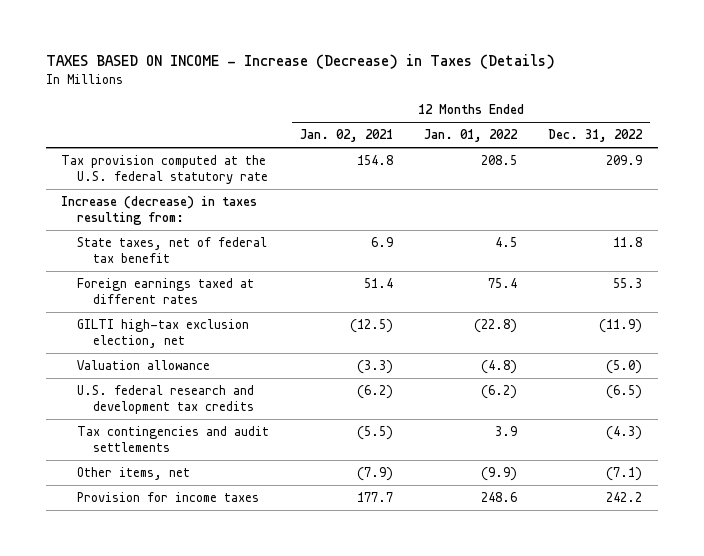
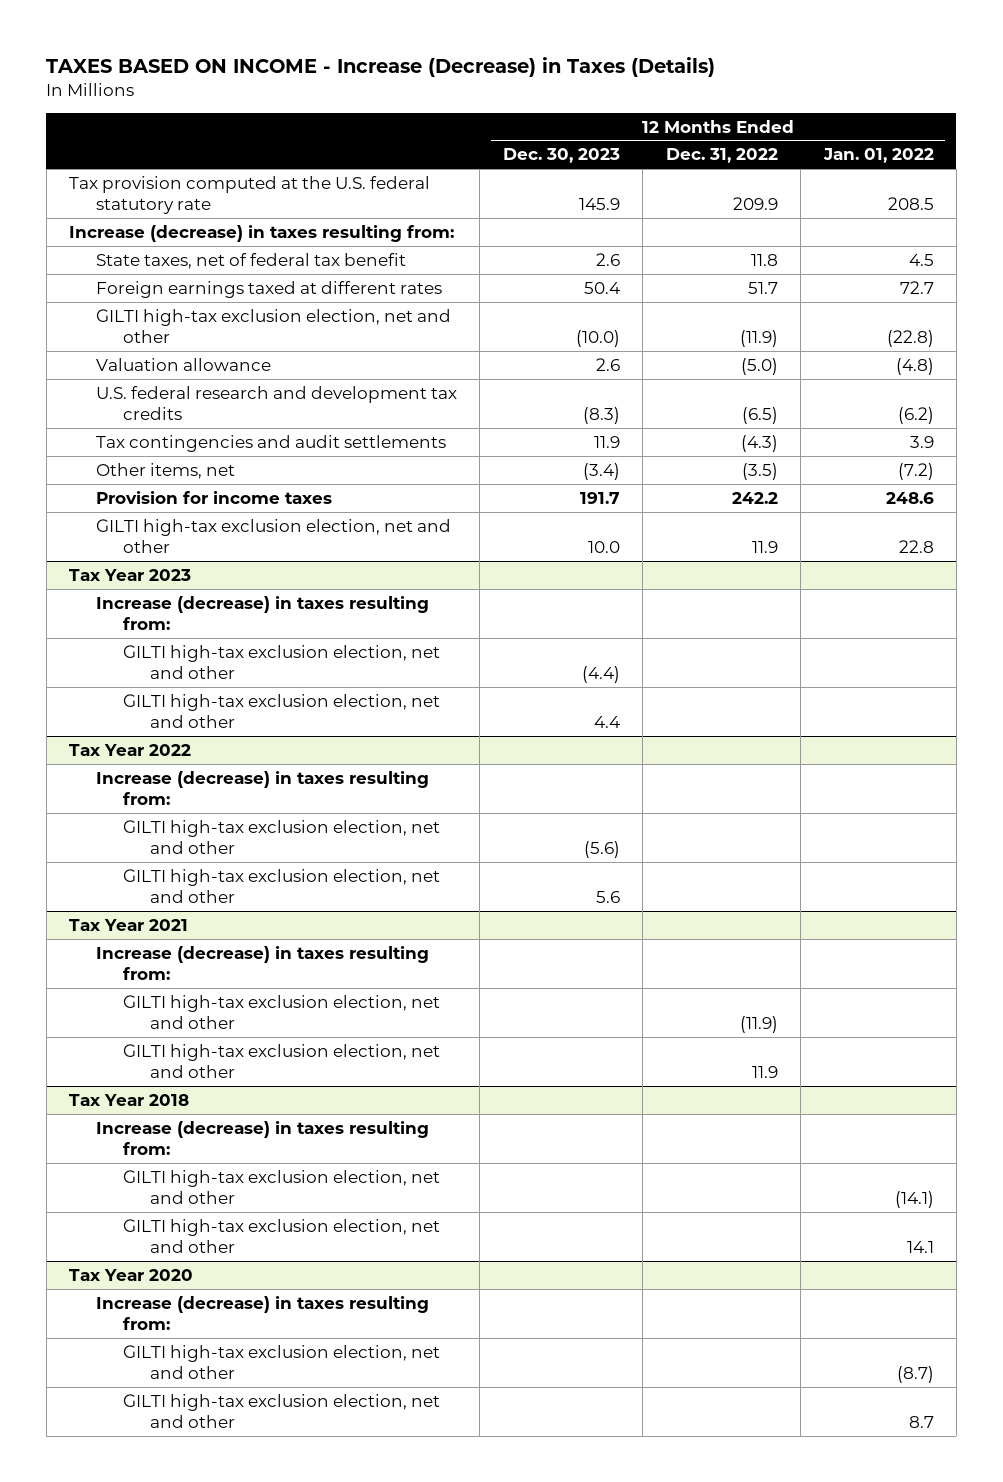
[300,129,394,143] Jan. 02, 2021 -> none
none -> [502,148,620,164] Dec. 30, 2023
[488,278,518,289] 75.4 -> [899,280,934,294] 72.7
[613,278,643,289] 55.3 -> [747,281,778,294] 51.7
[77,319,250,348] GILTI high-tax exclusion election, net -> [96,308,452,344] GILTI high-tax exclusion election, net and other
[481,467,518,482] (9.9) -> [897,462,934,480] (7.2)
[606,467,643,482] (7.1) -> [741,462,778,480] (3.5)
none -> [96,518,452,554] GILTI high-tax exclusion election, net and other
none -> [69,568,192,581] Tax Year 2023
none -> [96,595,430,631] Increase (decrease) in taxes resulting from:
none -> [123,644,441,680] GILTI high-tax exclusion election, net and other
none -> [123,693,441,729] GILTI high-tax exclusion election, net and other
none -> [69,743,192,756] Tax Year 2022
none -> [96,770,430,806] Increase (decrease) in taxes resulting from:
none -> [123,819,441,855] GILTI high-tax exclusion election, net and other
none -> [123,868,441,904] GILTI high-tax exclusion election, net and other
none -> [69,918,189,931] Tax Year 2021
none -> [96,945,430,981] Increase (decrease) in taxes resulting from:
none -> [123,994,441,1030] GILTI high-tax exclusion election, net and other
none -> [123,1043,441,1079] GILTI high-tax exclusion election, net and other
none -> [69,1093,190,1106] Tax Year 2018
none -> [96,1120,430,1156] Increase (decrease) in taxes resulting from:
none -> [123,1169,441,1205] GILTI high-tax exclusion election, net and other
none -> [123,1218,441,1254] GILTI high-tax exclusion election, net and other
none -> [69,1268,194,1281] Tax Year 2020
none -> [96,1295,430,1331] Increase (decrease) in taxes resulting from:
none -> [123,1344,441,1380] GILTI high-tax exclusion election, net and other
none -> [123,1393,441,1429] GILTI high-tax exclusion election, net and other

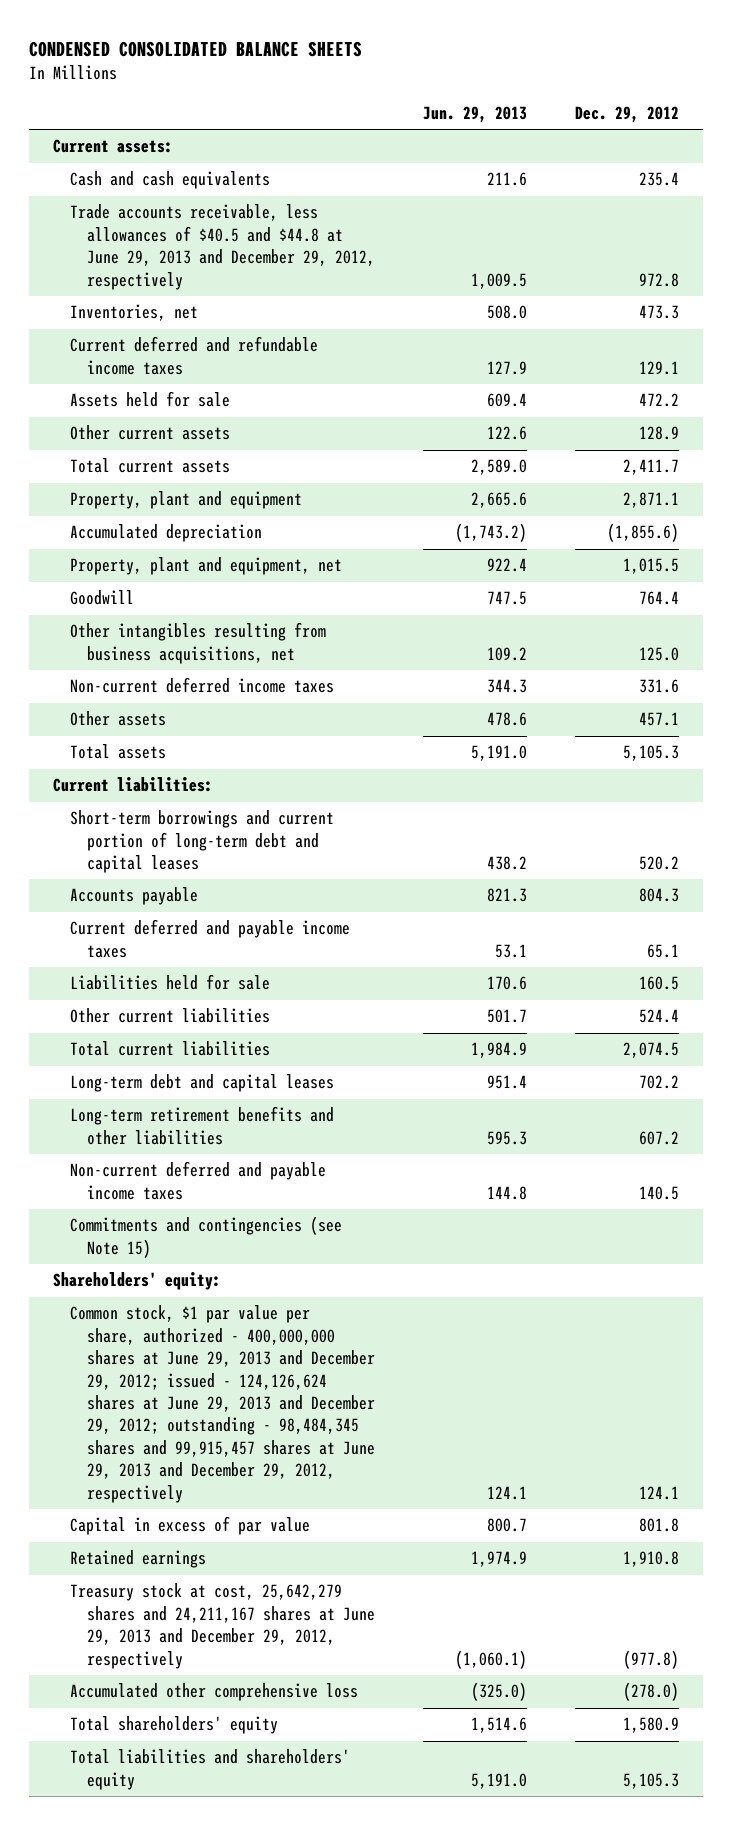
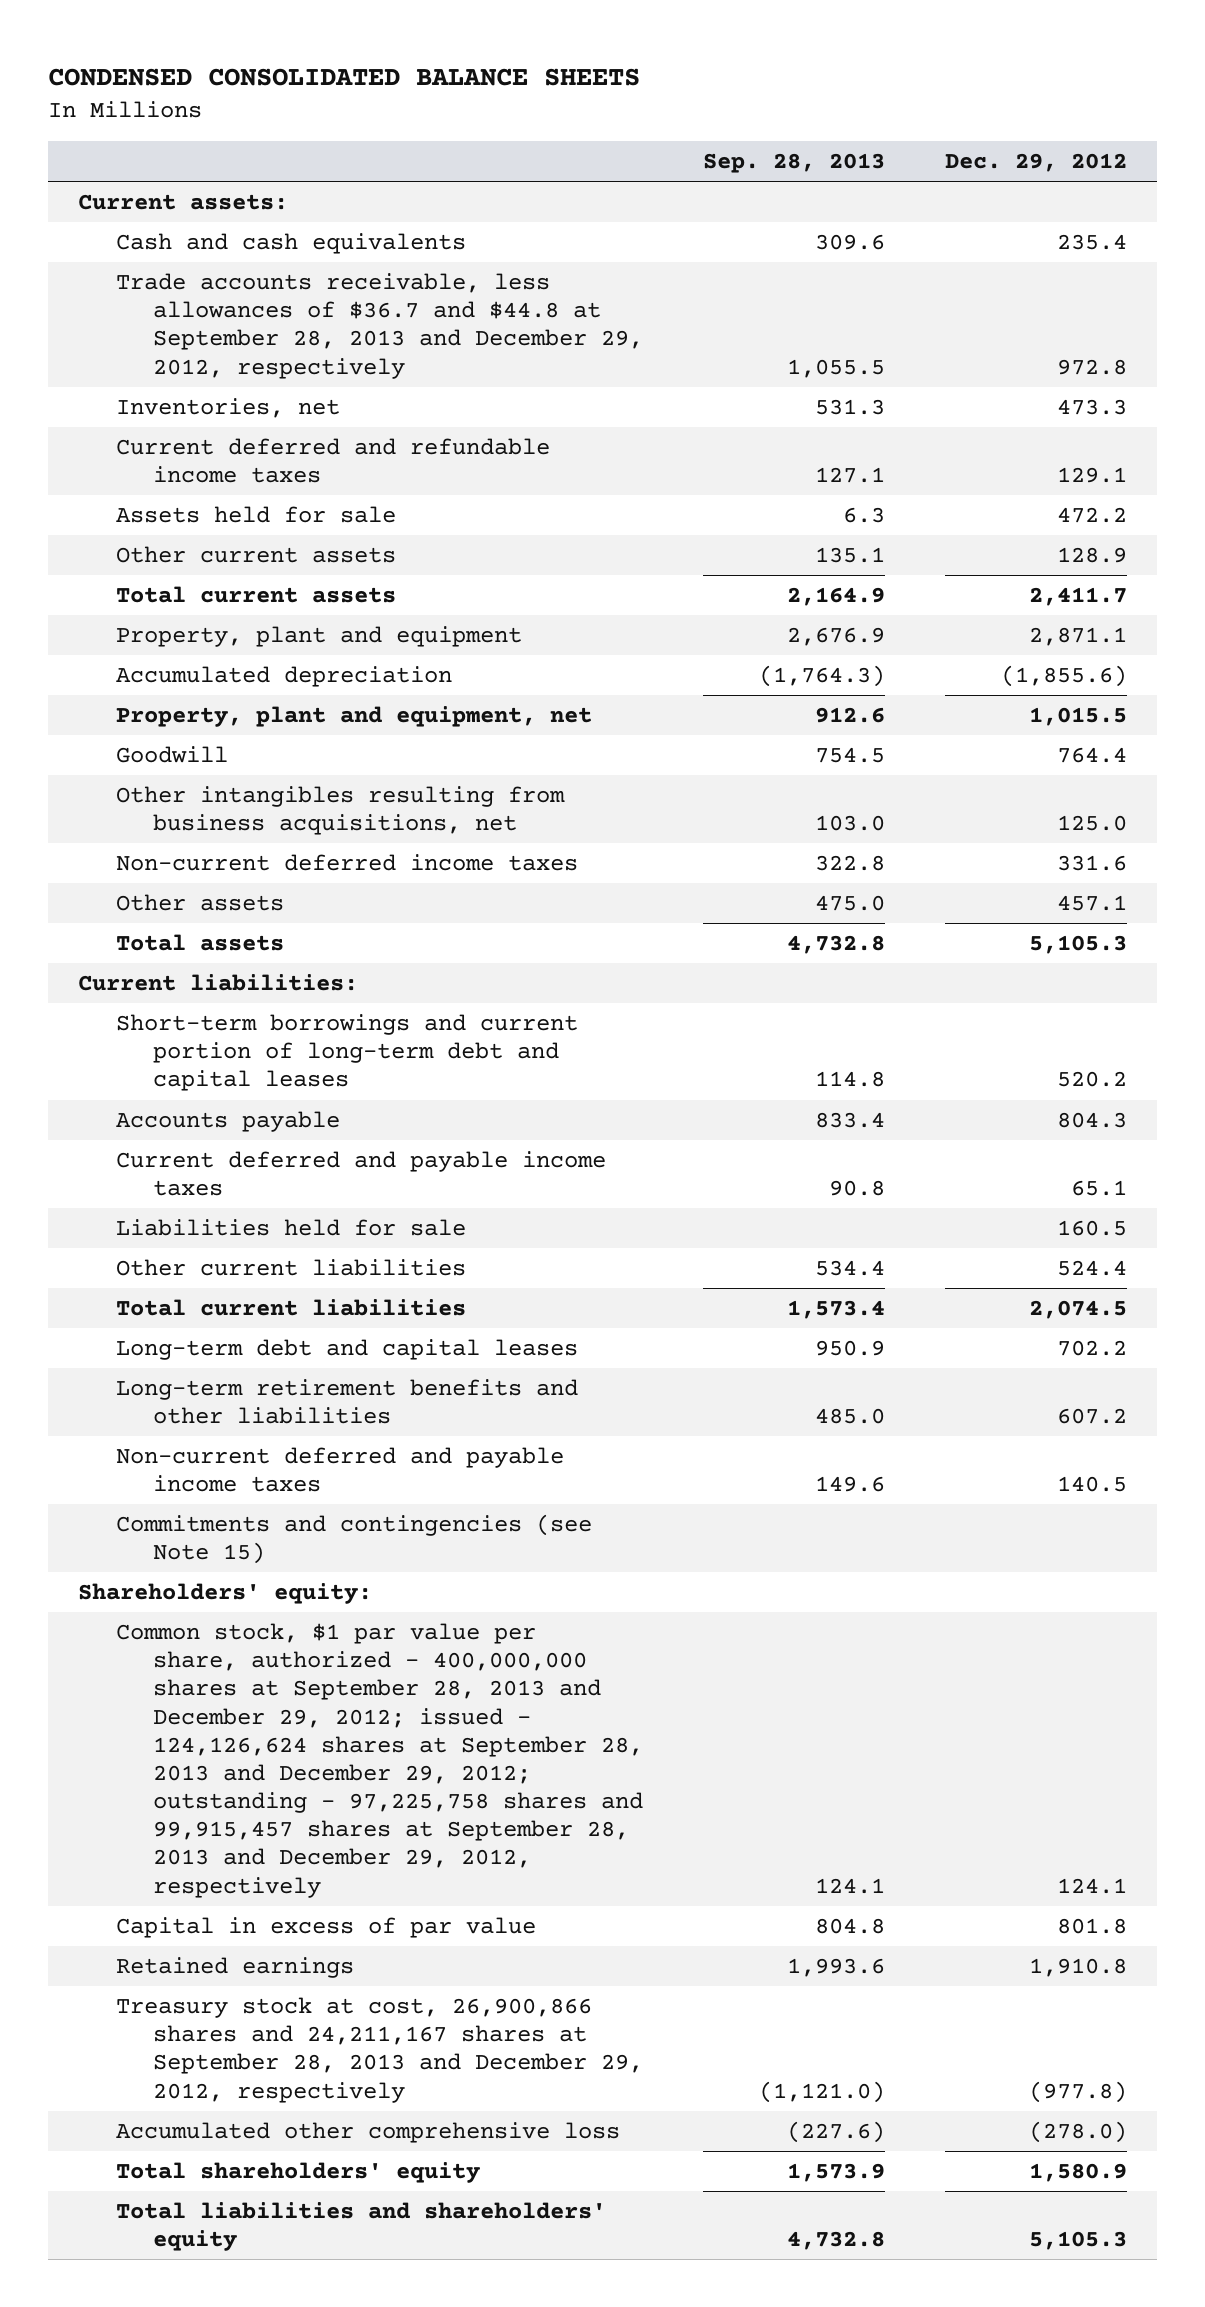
[422,106,527,124] Jun. 29, 2013 -> none
none -> [702,153,885,174] Sep. 28, 2013
[69,204,375,290] Trade accounts receivable, less allowances of $40.5 and $44.8 at June 29, 2013 and December 29, 2012, respectively -> [115,272,643,379] Trade accounts receivable, less allowances of $36.7 and $44.8 at September 28, 2013 and December 29, 2012, respectively
[69,1305,375,1503] Common stock, $1 par value per share, authorized - 400,000,000 shares at June 29, 2013 and December 29, 2012; issued - 124,126,624 shares at June 29, 2013 and December 29, 2012; outstanding - 98,484,345 shares and 99,915,457 shares at June 29, 2013 and December 29, 2012, respectively -> [115,1622,643,1898] Common stock, $1 par value per share, authorized - 400,000,000 shares at September 28, 2013 and December 29, 2012; issued - 124,126,624 shares at September 28, 2013 and December 29, 2012; outstanding - 97,225,758 shares and 99,915,457 shares at September 28, 2013 and December 29, 2012, respectively
[69,1583,375,1669] Treasury stock at cost, 25,642,279 shares and 24,211,167 shares at June 29, 2013 and December 29, 2012, respectively -> [115,1996,643,2103] Treasury stock at cost, 26,900,866 shares and 24,211,167 shares at September 28, 2013 and December 29, 2012, respectively

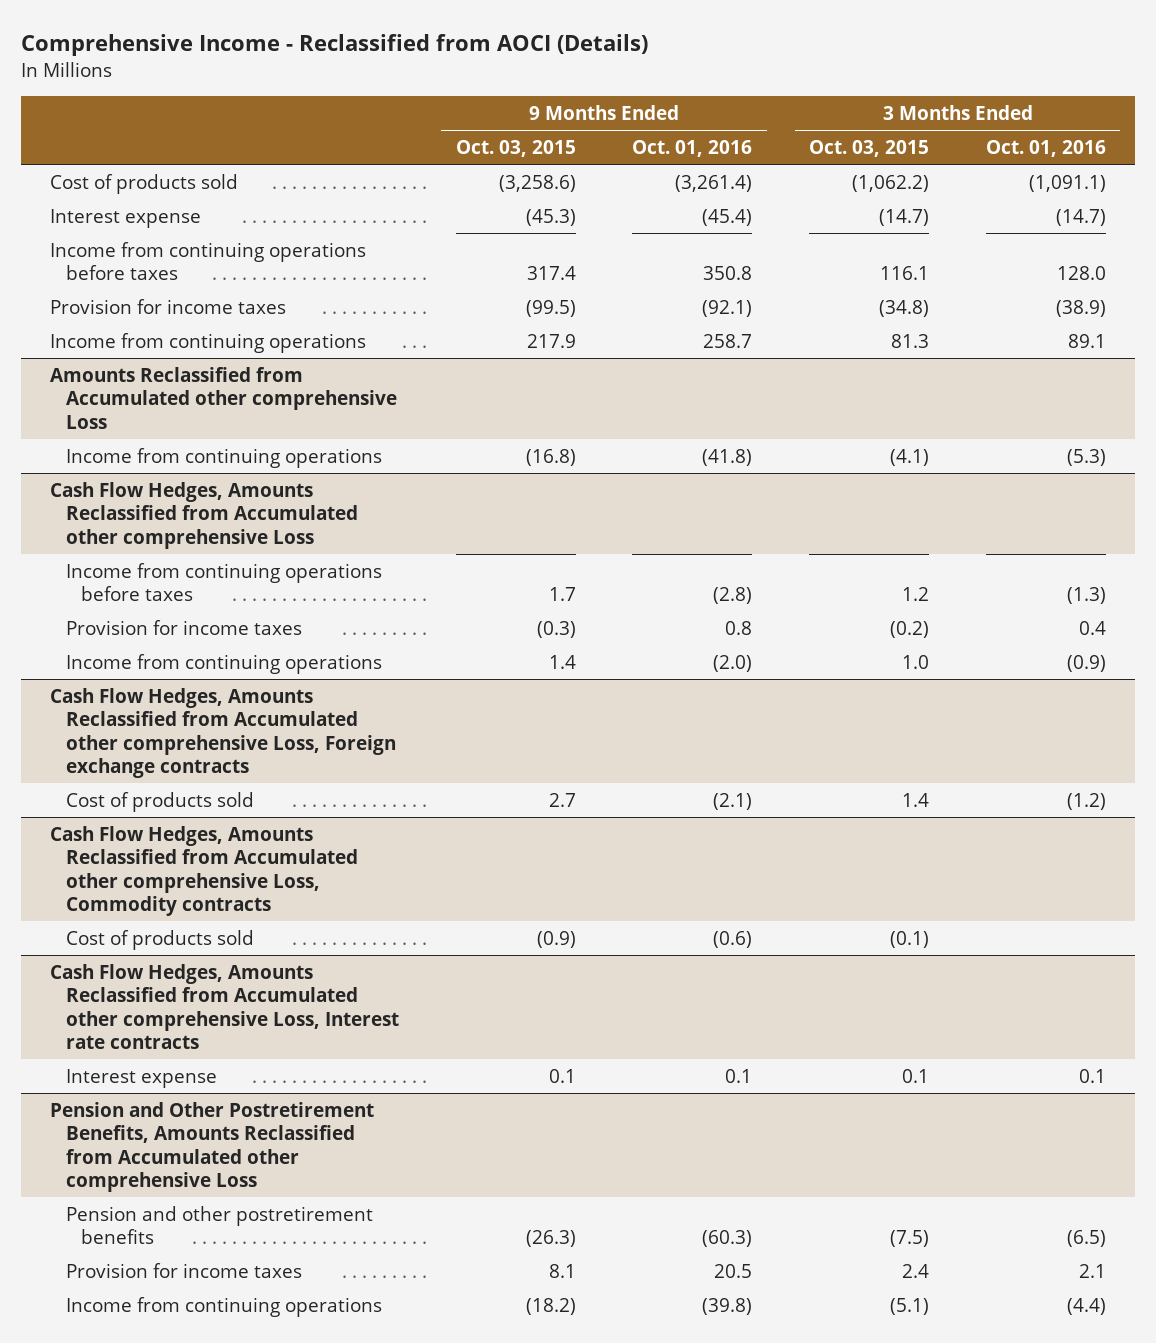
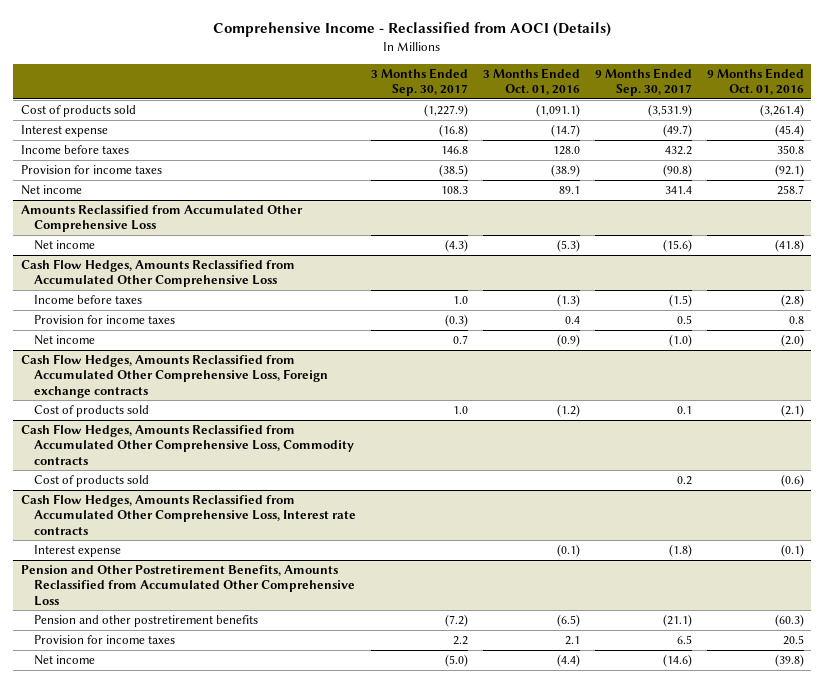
[455,140,576,158] Oct. 03, 2015 -> none
[809,140,930,158] Oct. 03, 2015 -> none
none -> [371,67,469,97] 3 Months Ended Sep. 30, 2017
none -> [594,67,692,97] 9 Months Ended Sep. 30, 2017
[49,241,366,281] Income from continuing operations before taxes -> [20,145,129,155] Income before taxes
[49,332,366,353] Income from continuing operations -> [20,185,82,196] Net income
[49,366,397,429] Amounts Reclassified from Accumulated other comprehensive Loss -> [20,205,303,233] Amounts Reclassified from Accumulated Other Comprehensive Loss
[65,447,382,468] Income from continuing operations -> [34,240,96,251] Net income
[49,481,358,549] Cash Flow Hedges, Amounts Reclassified from Accumulated other comprehensive Loss -> [20,259,295,288] Cash Flow Hedges, Amounts Reclassified from Accumulated Other Comprehensive Loss
[65,562,382,602] Income from continuing operations before taxes -> [34,295,143,305] Income before taxes
[65,653,382,674] Income from continuing operations -> none
none -> [34,335,96,346] Net income
[49,687,396,779] Cash Flow Hedges, Amounts Reclassified from Accumulated other comprehensive Loss, Foreign exchange contracts -> [20,354,329,398] Cash Flow Hedges, Amounts Reclassified from Accumulated Other Comprehensive Loss, Foreign exchange contracts
[49,825,358,917] Cash Flow Hedges, Amounts Reclassified from Accumulated other comprehensive Loss, Commodity contracts -> [20,424,355,465] Cash Flow Hedges, Amounts Reclassified from Accumulated Other Comprehensive Loss, Commodity contracts
[49,963,399,1050] Cash Flow Hedges, Amounts Reclassified from Accumulated other comprehensive Loss, Interest rate contracts -> [20,494,357,535] Cash Flow Hedges, Amounts Reclassified from Accumulated Other Comprehensive Loss, Interest rate contracts
[725,1068,753,1083] 0.1 -> [780,544,804,558] (0.1)
[1079,1068,1107,1083] 0.1 -> [557,544,581,558] (0.1)
[49,1101,374,1193] Pension and Other Postretirement Benefits, Amounts Reclassified from Accumulated other comprehensive Loss -> [20,565,356,606] Pension and Other Postretirement Benefits, Amounts Reclassified from Accumulated Other Comprehensive Loss
[65,1296,382,1317] Income from continuing operations -> [34,655,96,666] Net income

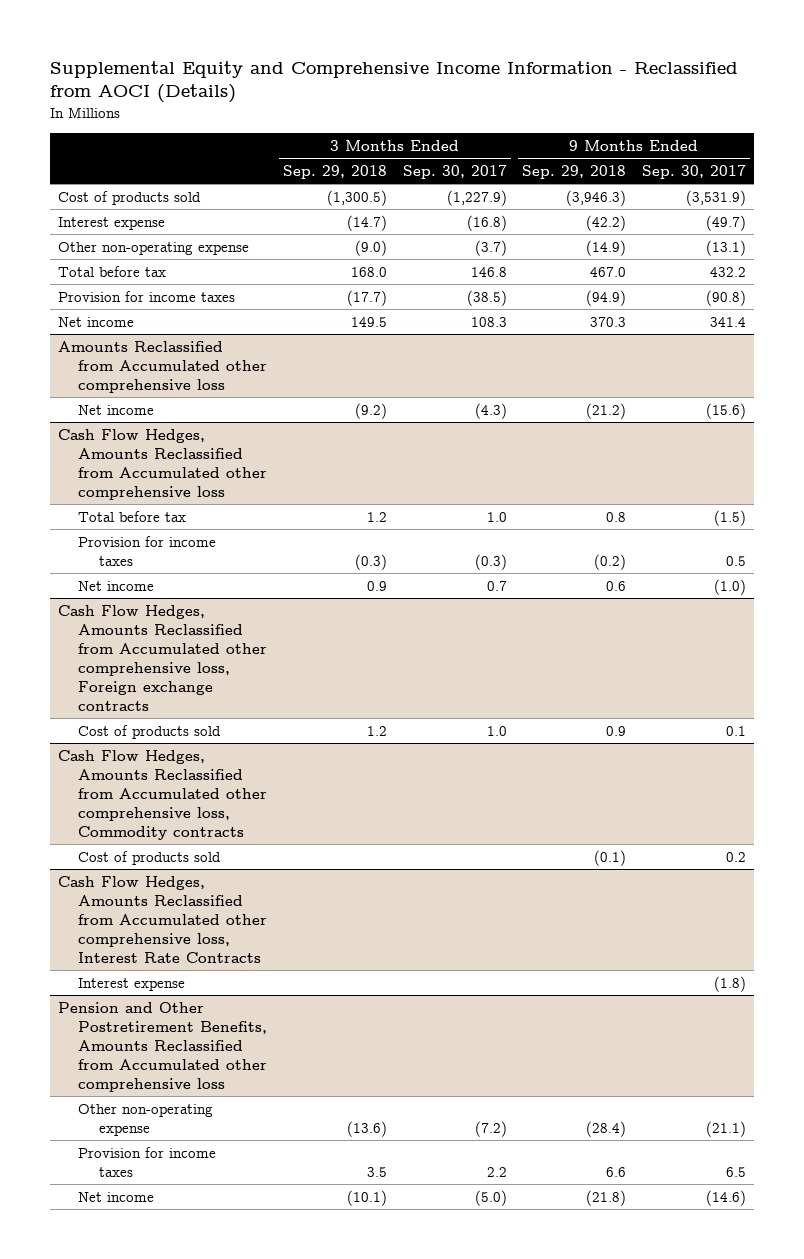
[213,22,612,38] Comprehensive Income - Reclassified from AOCI (Details) -> [50,60,739,104] Supplemental Equity and Comprehensive Income Information - Reclassified from AOCI (Details)
[483,67,581,96] 3 Months Ended Oct. 01, 2016 -> none
[706,67,804,96] 9 Months Ended Oct. 01, 2016 -> none
none -> [283,164,388,179] Sep. 29, 2018
none -> [522,164,627,179] Sep. 29, 2018
none -> [58,241,250,255] Other non-operating expense
[20,145,129,155] Income before taxes -> [58,265,167,277] Total before tax
[20,205,303,233] Amounts Reclassified from Accumulated Other Comprehensive Loss -> [58,340,268,393] Amounts Reclassified from Accumulated other comprehensive loss
[20,259,295,288] Cash Flow Hedges, Amounts Reclassified from Accumulated Other Comprehensive Loss -> [58,428,268,500] Cash Flow Hedges, Amounts Reclassified from Accumulated other comprehensive loss
[34,295,143,305] Income before taxes -> [78,510,187,522] Total before tax
[20,354,329,398] Cash Flow Hedges, Amounts Reclassified from Accumulated Other Comprehensive Loss, Foreign exchange contracts -> [58,604,268,711] Cash Flow Hedges, Amounts Reclassified from Accumulated other comprehensive loss, Foreign exchange contracts
[20,424,355,465] Cash Flow Hedges, Amounts Reclassified from Accumulated Other Comprehensive Loss, Commodity contracts -> [58,749,268,840] Cash Flow Hedges, Amounts Reclassified from Accumulated other comprehensive loss, Commodity contracts
[20,494,357,535] Cash Flow Hedges, Amounts Reclassified from Accumulated Other Comprehensive Loss, Interest rate contracts -> [58,875,268,963] Cash Flow Hedges, Amounts Reclassified from Accumulated other comprehensive loss, Interest Rate Contracts
[20,565,356,606] Pension and Other Postretirement Benefits, Amounts Reclassified from Accumulated Other Comprehensive Loss -> [58,1001,268,1092] Pension and Other Postretirement Benefits, Amounts Reclassified from Accumulated other comprehensive loss
[34,615,259,628] Pension and other postretirement benefits -> [78,1103,214,1136] Other non-operating expense

